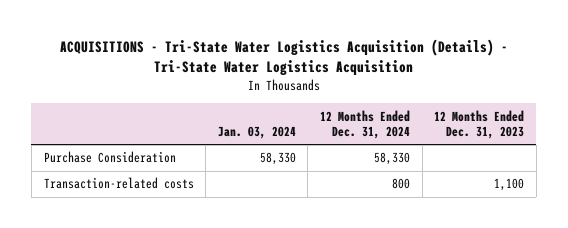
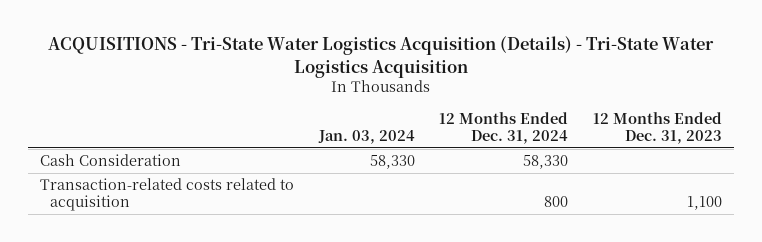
[43,151,176,164] Purchase Consideration -> [40,154,182,167] Cash Consideration
[43,177,194,190] Transaction-related costs -> [40,178,295,212] Transaction-related costs related to acquisition

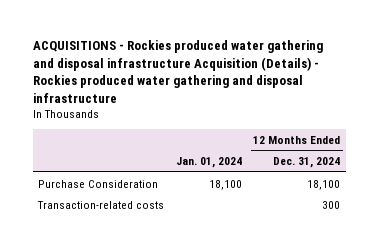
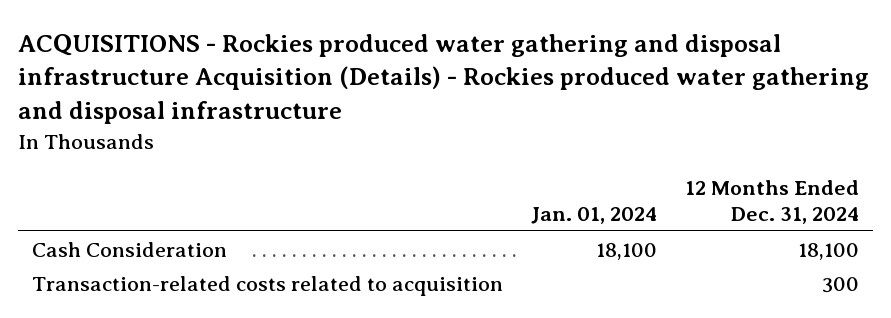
[38,179,159,188] Purchase Consideration -> [32,241,228,257] Cash Consideration
[37,200,165,209] Transaction-related costs -> [32,275,504,296] Transaction-related costs related to acquisition

